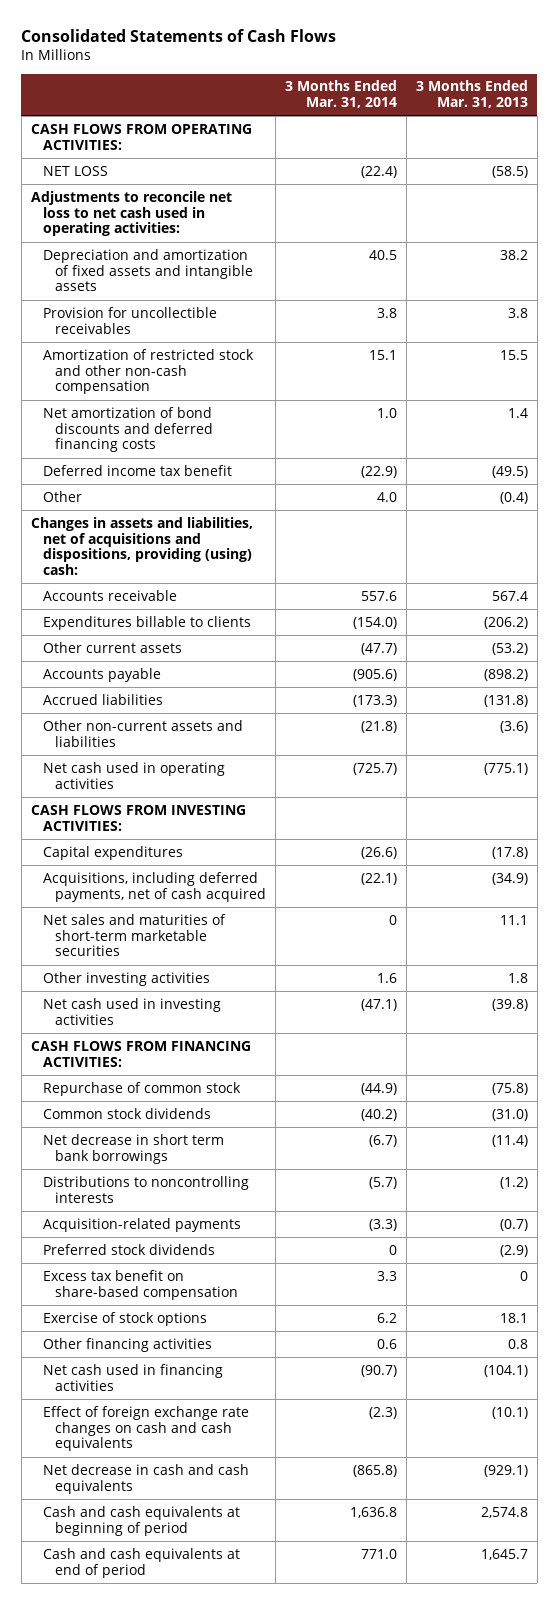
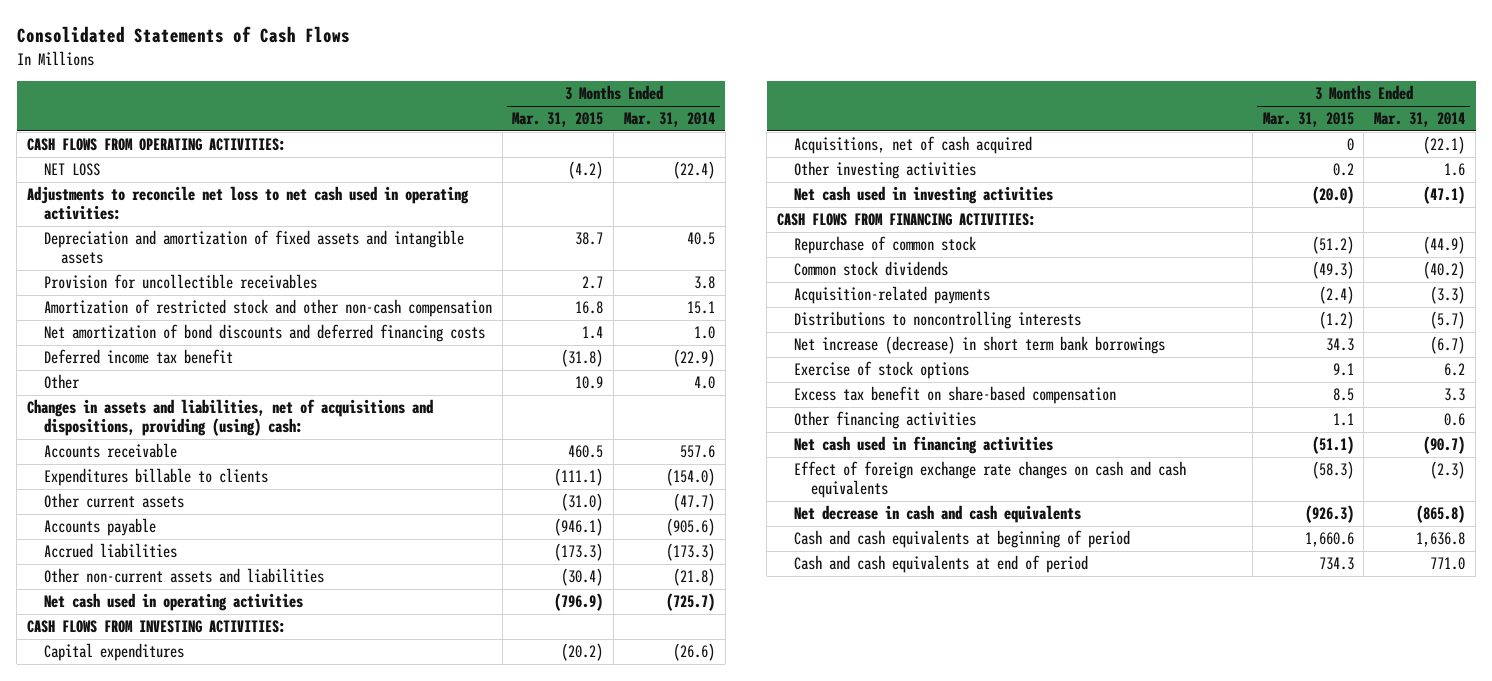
[415,80,528,109] 3 Months Ended Mar. 31, 2013 -> none
none -> [512,112,604,128] Mar. 31, 2015
[42,913,226,957] Net sales and maturities of short-term marketable securities -> none
[42,871,266,902] Acquisitions, including deferred payments, net of cash acquired -> [793,136,1032,155] Acquisitions, net of cash acquired
[42,1133,224,1164] Net decrease in short term bank borrowings -> none
[42,1243,215,1255] Preferred stock dividends -> none
[42,1175,249,1203] Distributions to noncontrolling interests -> [793,311,1081,330] Distributions to noncontrolling interests
none -> [793,336,1165,355] Net increase (decrease) in short term bank borrowings
[42,1269,238,1300] Excess tax benefit on share-based compensation -> [793,386,1116,405] Excess tax benefit on share-based compensation

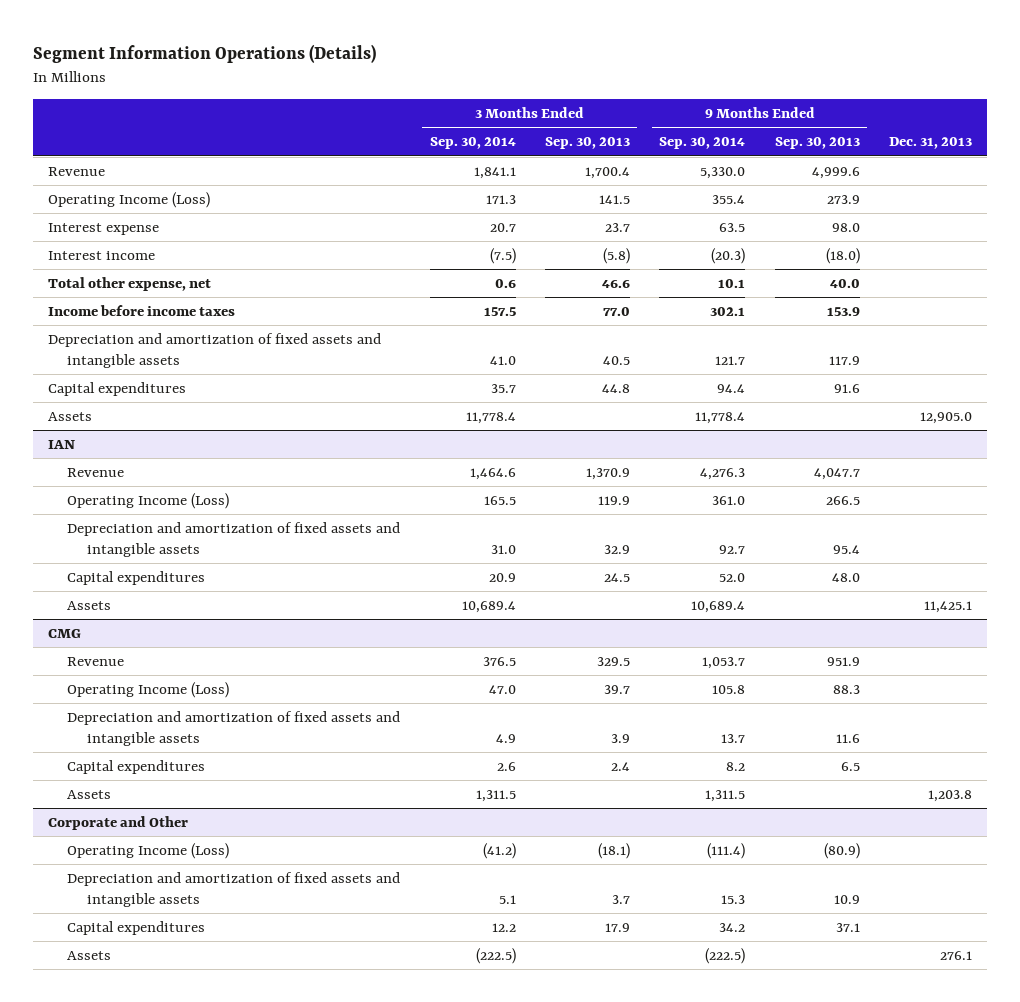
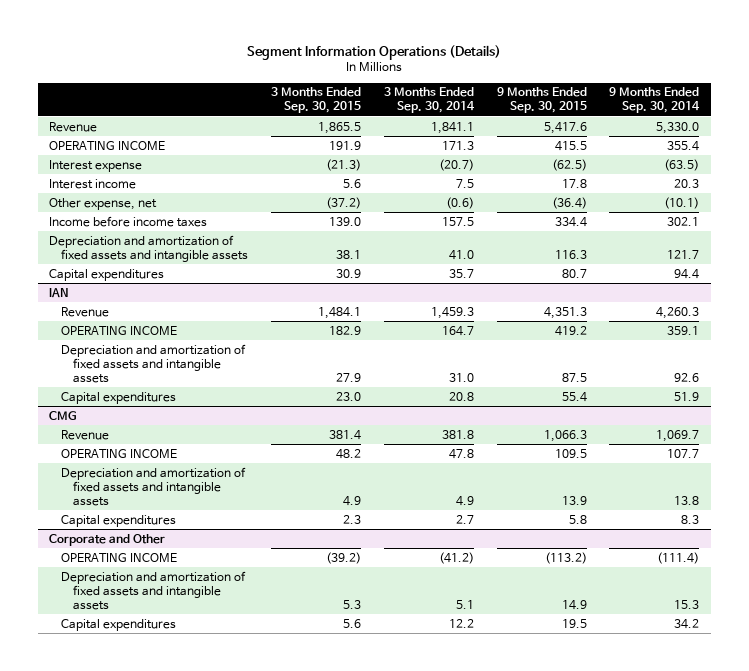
[545,137,631,150] Sep. 30, 2013 -> none
[774,137,860,150] Sep. 30, 2013 -> none
[889,137,973,150] Dec. 31, 2013 -> none
none -> [270,87,361,114] 3 Months Ended Sep. 30, 2015
none -> [496,87,587,114] 9 Months Ended Sep. 30, 2015
[47,191,210,208] Operating Income (Loss) -> [49,140,166,150] OPERATING INCOME
[489,222,516,232] 20.7 -> [438,158,474,171] (20.7)
[719,222,746,232] 63.5 -> [664,158,700,171] (63.5)
[489,247,516,264] (7.5) -> [455,178,474,188] 7.5
[711,247,746,264] (20.3) -> [674,178,700,188] 20.3
[47,276,211,291] Total other expense, net -> [49,197,158,210] Other expense, net
[494,278,516,288] 0.6 -> [445,196,474,209] (0.6)
[718,278,746,288] 10.1 -> [664,196,700,209] (10.1)
[47,411,92,421] Assets -> none
[67,600,112,610] Assets -> none
[469,467,516,480] 1,464.6 -> [430,306,474,319] 1,459.3
[700,467,746,480] 4,276.3 -> [656,306,700,319] 4,260.3
[67,492,230,509] Operating Income (Loss) -> [61,325,178,335] OPERATING INCOME
[483,495,516,505] 165.5 -> [441,325,474,336] 164.7
[712,495,746,505] 361.0 -> [667,325,700,335] 359.1
[719,545,746,555] 92.7 -> [674,372,700,382] 92.6
[488,572,516,582] 20.9 -> [448,391,474,401] 20.8
[719,572,746,582] 52.0 -> [674,391,700,401] 51.9
[67,789,112,799] Assets -> none
[482,656,516,666] 376.5 -> [441,429,474,439] 381.8
[702,656,746,669] 1,053.7 -> [656,429,700,442] 1,069.7
[67,681,230,698] Operating Income (Loss) -> [61,448,178,458] OPERATING INCOME
[488,684,516,694] 47.0 -> [448,448,474,459] 47.8
[712,684,746,694] 105.8 -> [667,448,700,458] 107.7
[721,734,746,744] 13.7 -> [674,495,700,505] 13.8
[496,761,516,771] 2.6 -> [455,514,474,524] 2.7
[726,761,746,771] 8.2 -> [681,514,700,524] 8.3
[67,842,230,859] Operating Income (Loss) -> [61,552,178,562] OPERATING INCOME
[67,950,112,960] Assets -> none

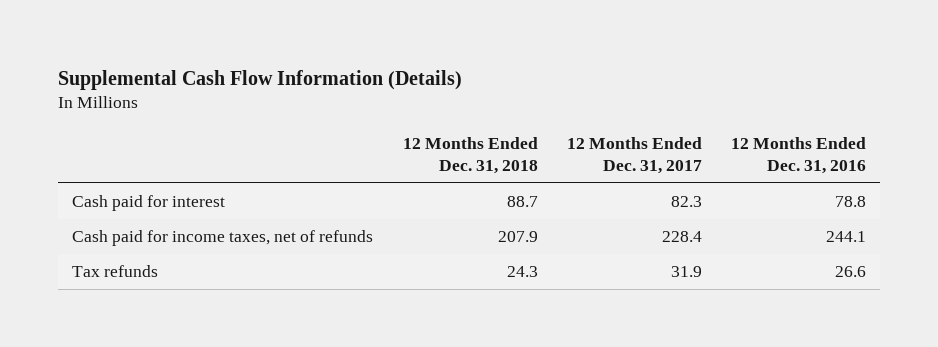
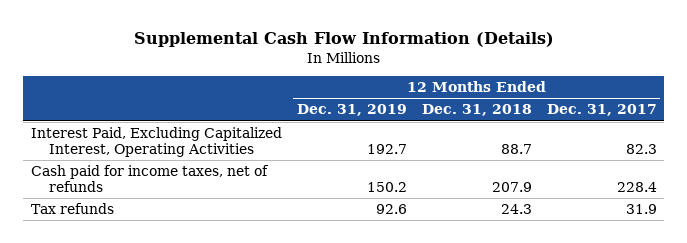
[730,136,866,174] 12 Months Ended Dec. 31, 2016 -> none
none -> [296,104,407,117] Dec. 31, 2019
[72,194,226,211] Cash paid for interest -> [30,127,282,157] Interest Paid, Excluding Capitalized Interest, Operating Activities

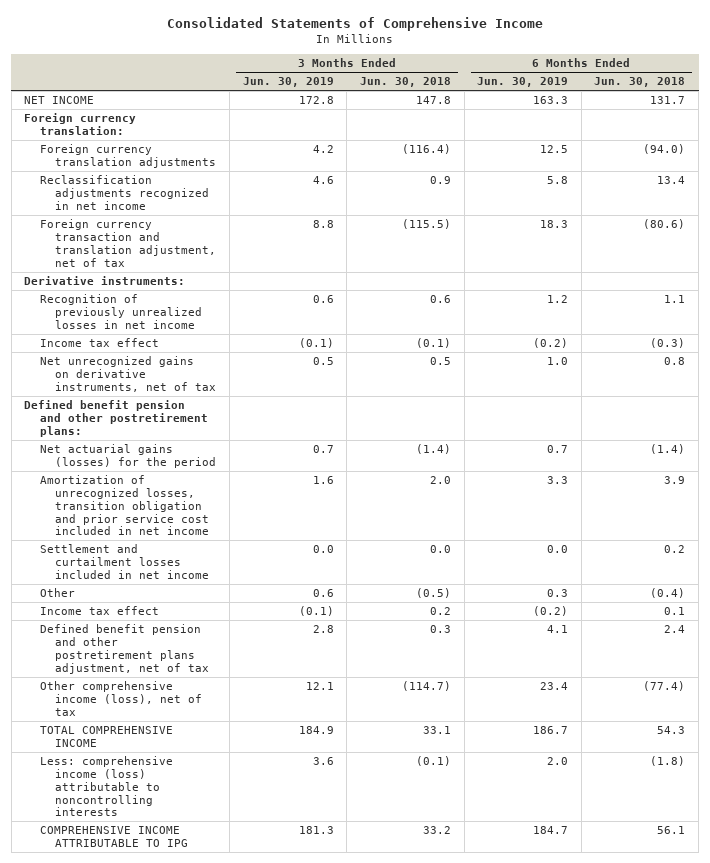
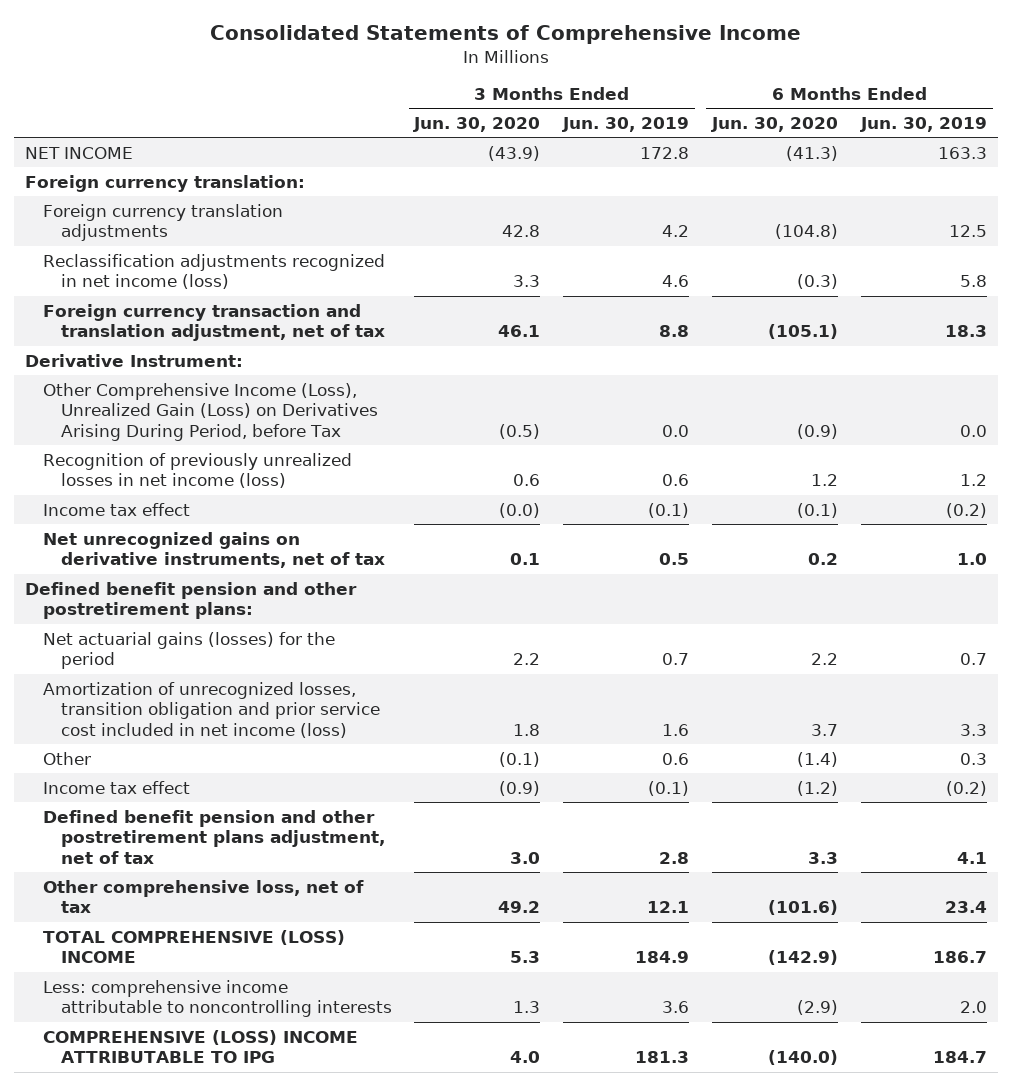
[359,77,451,88] Jun. 30, 2018 -> none
[594,77,686,88] Jun. 30, 2018 -> none
none -> [413,117,541,133] Jun. 30, 2020
none -> [711,117,839,133] Jun. 30, 2020
[39,175,210,210] Reclassification adjustments recognized in net income -> [42,253,385,290] Reclassification adjustments recognized in net income (loss)
[24,276,186,286] Derivative instruments: -> [25,353,244,367] Derivative Instrument:
none -> [42,382,378,442] Other Comprehensive Income (Loss), Unrealized Gain (Loss) on Derivatives Arising During Period, before Tax
[39,294,203,329] Recognition of previously unrealized losses in net income -> [42,452,352,489] Recognition of previously unrealized losses in net income (loss)
[39,544,210,579] Settlement and curtailment losses included in net income -> none
[39,475,210,536] Amortization of unrecognized losses, transition obligation and prior service cost included in net income -> [42,681,380,739] Amortization of unrecognized losses, transition obligation and prior service cost included in net income (loss)
[39,681,203,716] Other comprehensive income (loss), net of tax -> [42,879,364,914] Other comprehensive loss, net of tax
[39,726,173,747] TOTAL COMPREHENSIVE INCOME -> [42,929,345,964] TOTAL COMPREHENSIVE (LOSS) INCOME
[39,756,173,817] Less: comprehensive income (loss) attributable to noncontrolling interests -> [42,979,392,1018] Less: comprehensive income attributable to noncontrolling interests
[39,826,189,847] COMPREHENSIVE INCOME ATTRIBUTABLE TO IPG -> [42,1029,358,1064] COMPREHENSIVE (LOSS) INCOME ATTRIBUTABLE TO IPG

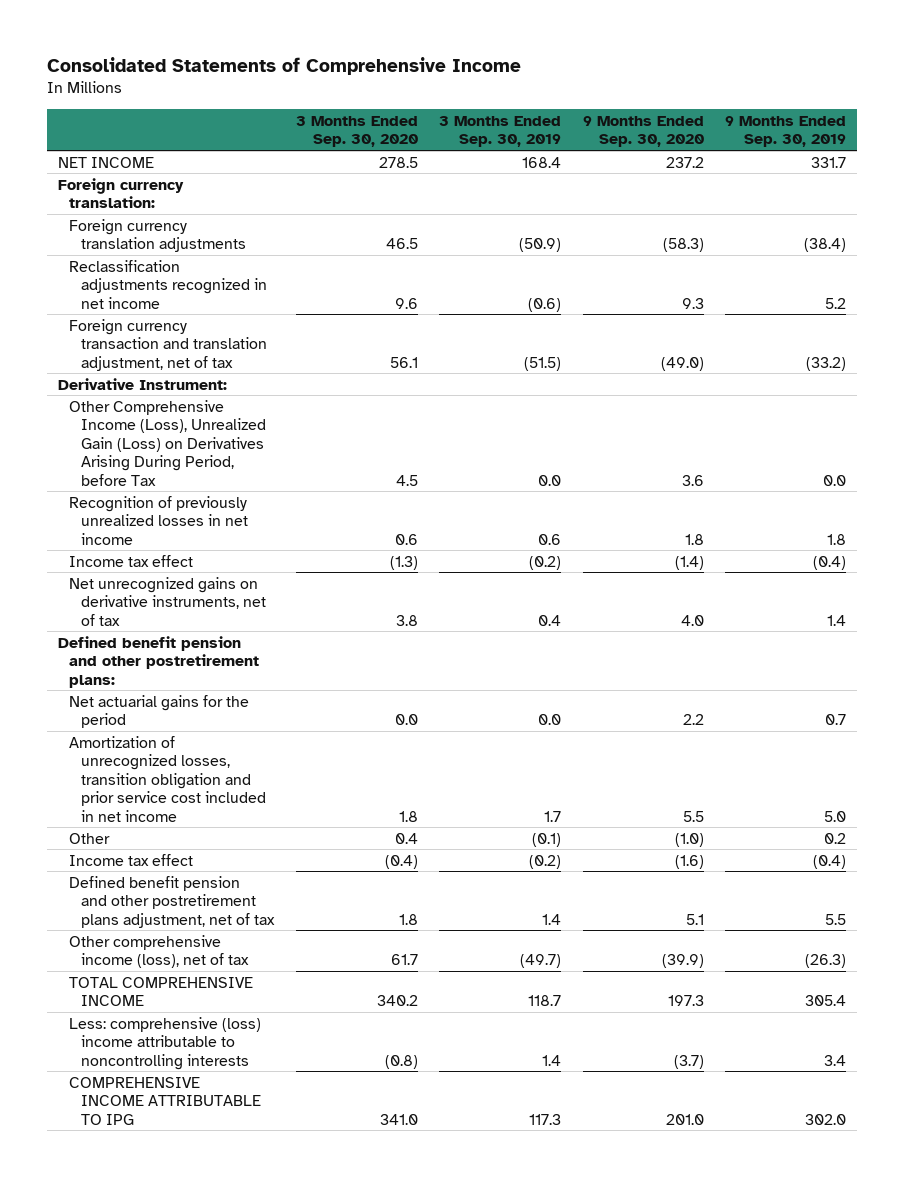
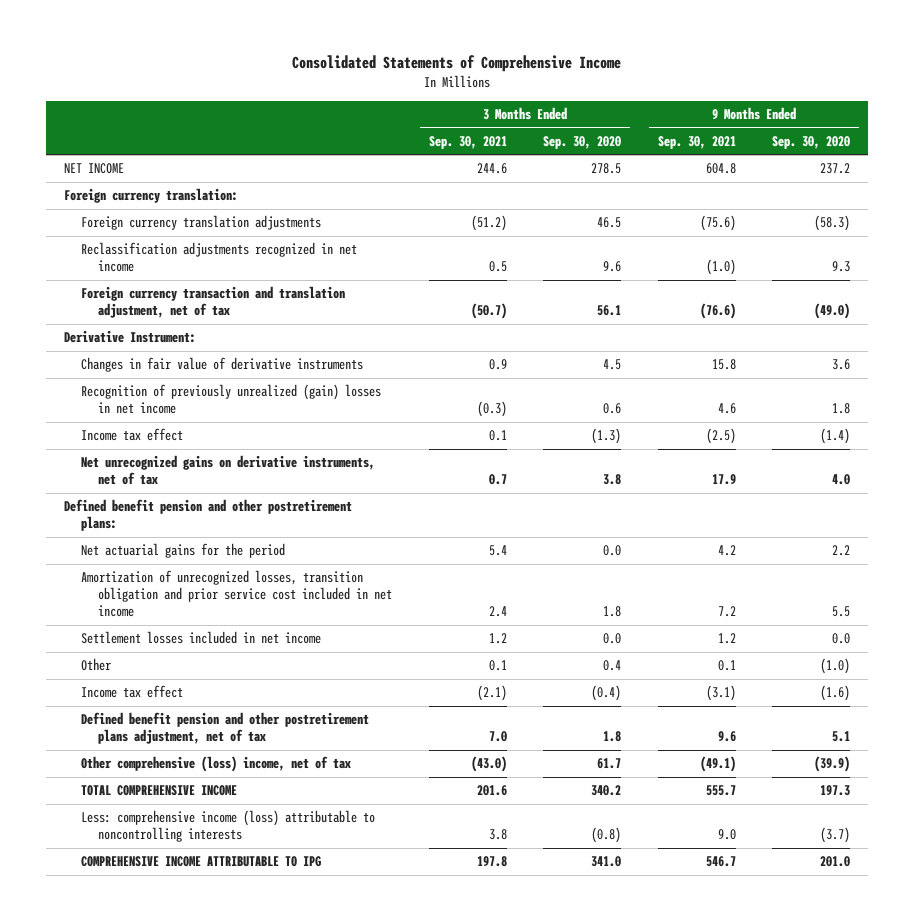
[439,115,562,148] 3 Months Ended Sep. 30, 2019 -> none
[725,115,847,148] 9 Months Ended Sep. 30, 2019 -> none
none -> [428,135,507,149] Sep. 30, 2021
none -> [657,135,736,149] Sep. 30, 2021
[69,399,266,486] Other Comprehensive Income (Loss), Unrealized Gain (Loss) on Derivatives Arising During Period, before Tax -> [81,357,364,373] Changes in fair value of derivative instruments
[69,495,248,545] Recognition of previously unrealized losses in net income -> [81,384,382,415] Recognition of previously unrealized (gain) losses in net income
none -> [81,631,322,645] Settlement losses included in net income
[69,934,249,969] Other comprehensive income (loss), net of tax -> [81,756,352,773] Other comprehensive (loss) income, net of tax
[69,1016,262,1070] Less: comprehensive (loss) income attributable to noncontrolling interests -> [81,810,376,843] Less: comprehensive income (loss) attributable to noncontrolling interests

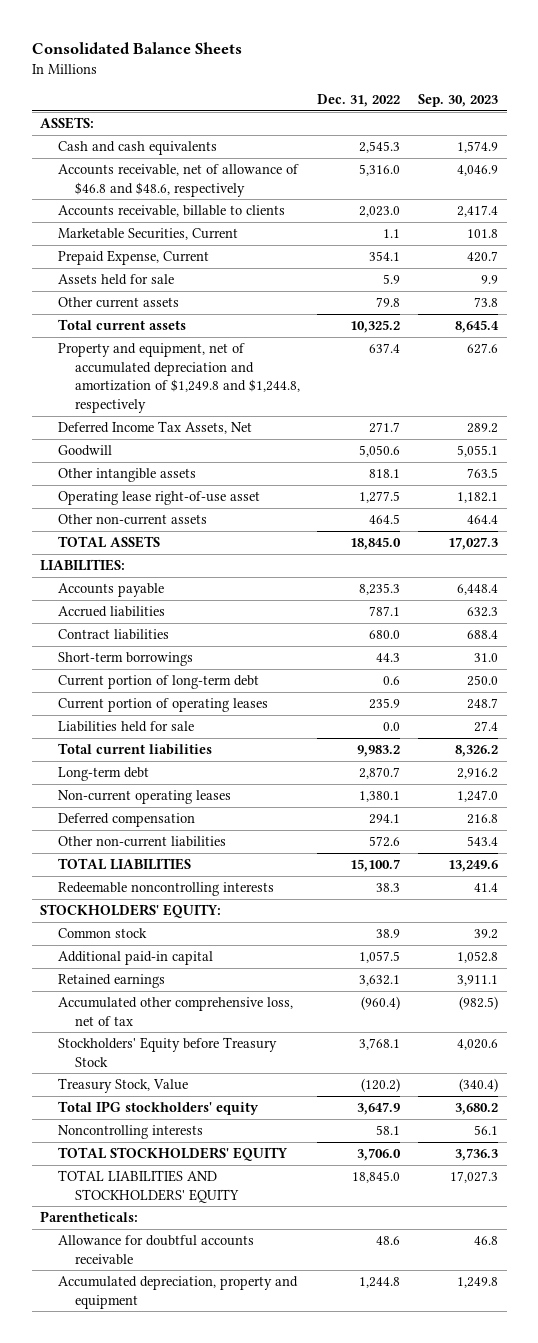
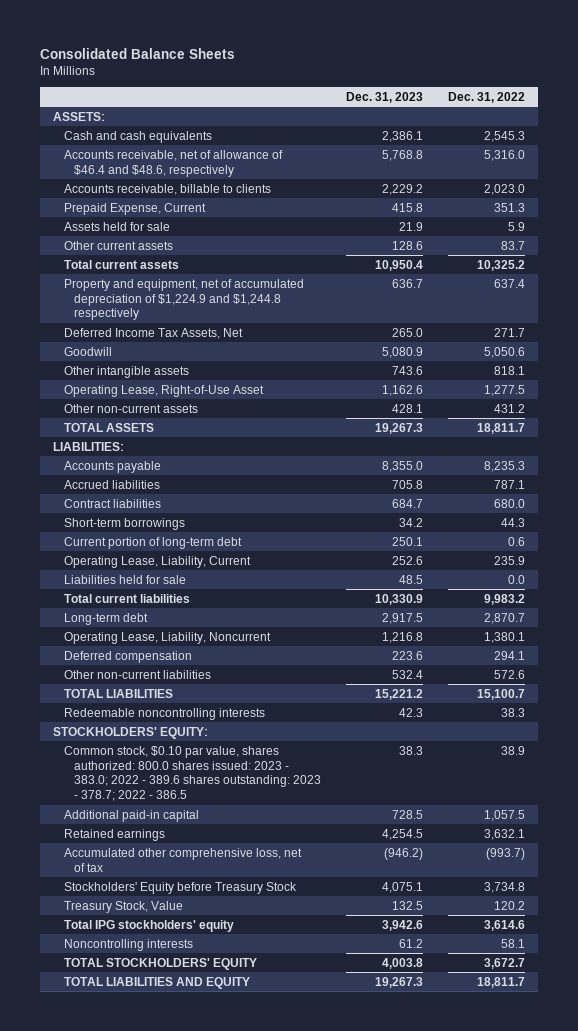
[417,94,498,108] Sep. 30, 2023 -> none
none -> [346,91,424,103] Dec. 31, 2023
[57,164,299,197] Accounts receivable, net of allowance of $46.8 and $48.6, respectively -> [63,149,283,177] Accounts receivable, net of allowance of $46.4 and $48.6, respectively
[57,228,238,241] Marketable Securities, Current -> none
[369,251,401,262] 354.1 -> [494,202,526,212] 351.3
[376,297,401,308] 79.8 -> [501,240,526,250] 83.7
[57,343,300,414] Property and equipment, net of accumulated depreciation and amortization of $1,249.8 and $1,244.8, respectively -> [63,278,304,321] Property and equipment, net of accumulated depreciation of $1,224.9 and $1,244.8 respectively
[57,491,260,506] Operating lease right-of-use asset -> [63,384,264,397] Operating Lease, Right-of-Use Asset
[369,514,401,525] 464.5 -> [494,403,526,413] 431.2
[350,537,402,551] 18,845.0 -> [477,422,526,434] 18,811.7
[57,698,268,713] Current portion of operating leases -> [63,555,251,568] Operating Lease, Liability, Current
[57,790,231,805] Non-current operating leases -> [63,631,271,644] Operating Lease, Liability, Noncurrent
[57,928,147,939] Common stock -> [63,745,322,802] Common stock, $0.10 par value, shares authorized: 800.0 shares issued: 2023 - 383.0; 2022 - 389.6 shares outstanding: 2023 - 378.7; 2022 - 386.5
[361,996,401,1011] (960.4) -> [486,847,526,860] (993.7)
[359,1038,401,1051] 3,768.1 -> [484,881,526,893] 3,734.8
[361,1078,401,1093] (120.2) -> [494,900,526,910] 120.2
[357,1102,401,1116] 3,647.9 -> [484,919,526,931] 3,614.6
[40,1211,139,1223] Parentheticals: -> none
[57,1235,254,1265] Allowance for doubtful accounts receivable -> none
[57,1276,298,1309] Accumulated depreciation, property and equipment -> none
[357,1148,402,1162] 3,706.0 -> [484,957,526,969] 3,672.7
[57,1170,239,1203] TOTAL LIABILITIES AND STOCKHOLDERS' EQUITY -> [63,976,250,989] TOTAL LIABILITIES AND EQUITY
[352,1171,401,1184] 18,845.0 -> [477,976,526,988] 18,811.7

